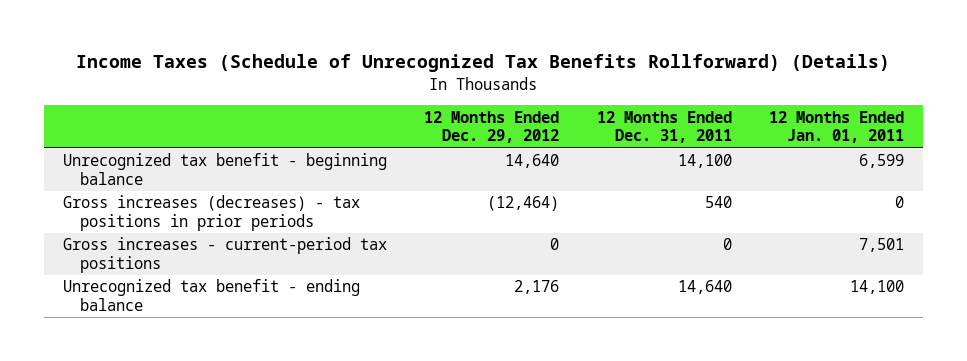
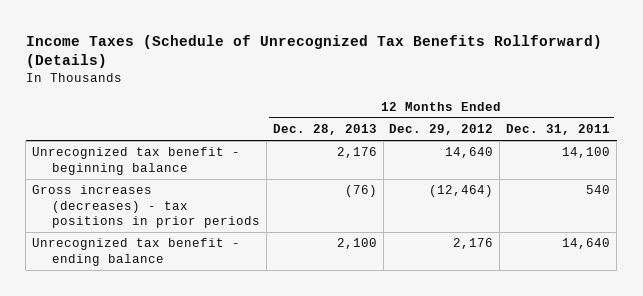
[769,110,905,144] 12 Months Ended Jan. 01, 2011 -> none
none -> [272,124,377,136] Dec. 28, 2013
[62,237,387,274] Gross increases - current-period tax positions -> none

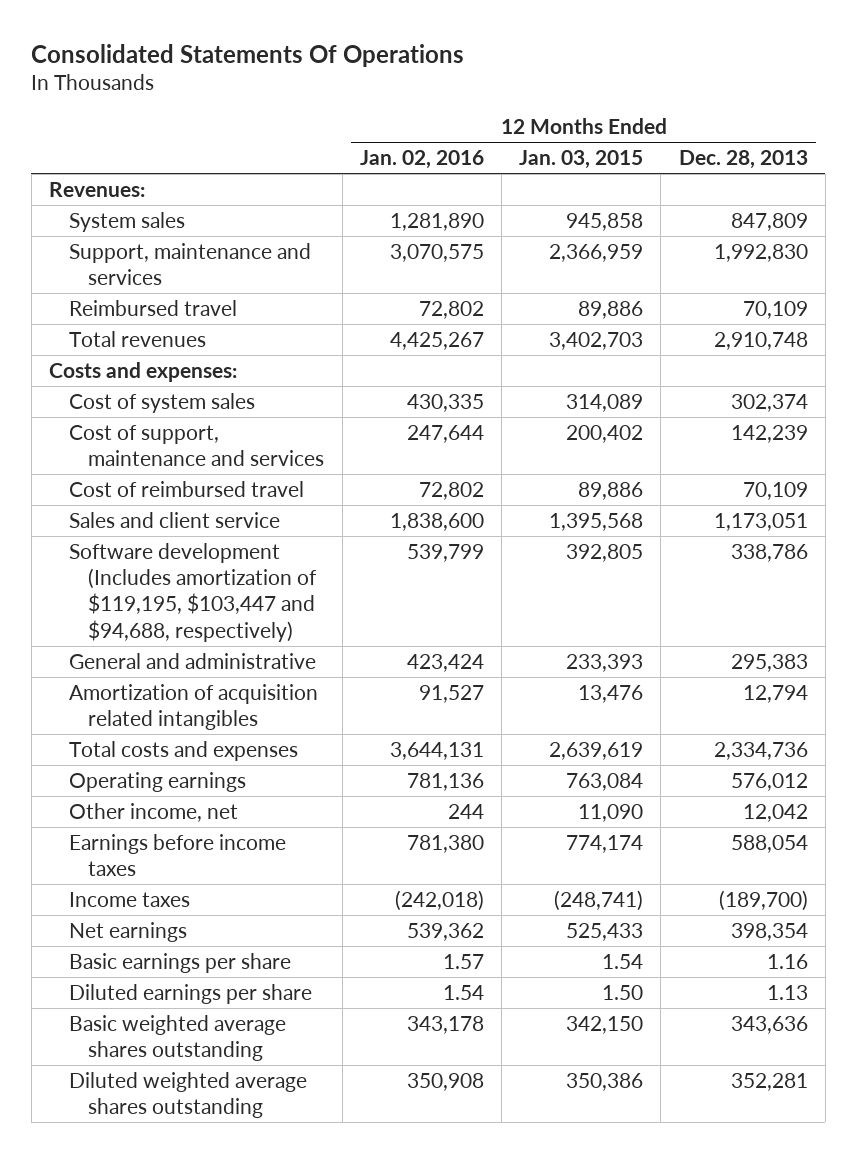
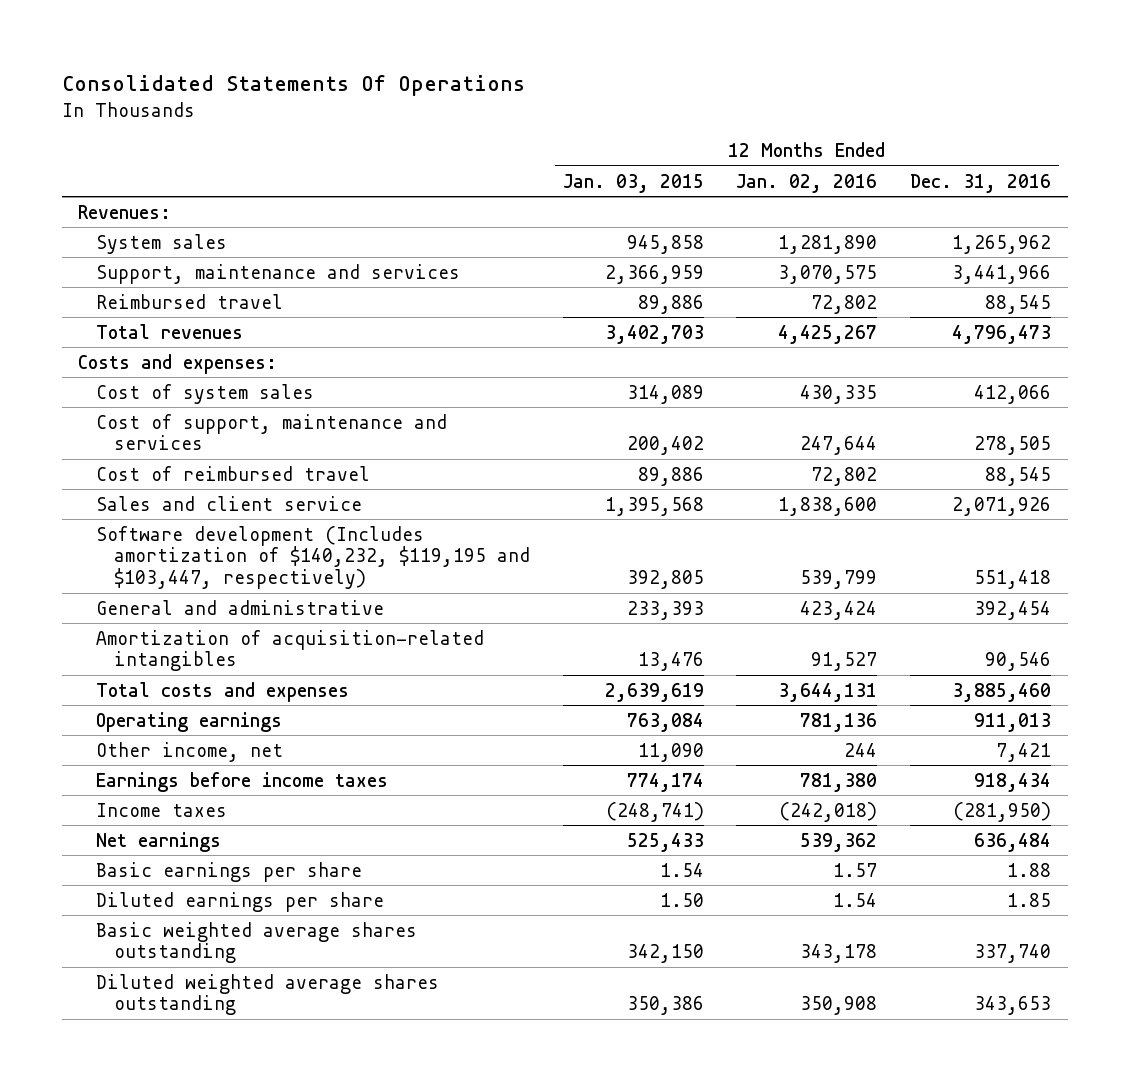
[678,150,808,170] Dec. 28, 2013 -> none
none -> [910,173,1052,193] Dec. 31, 2016
[68,542,318,642] Software development (Includes amortization of $119,195, $103,447 and $94,688, respectively) -> [96,525,530,590] Software development (Includes amortization of $140,232, $119,195 and $103,447, respectively)
[68,683,318,731] Amortization of acquisition related intangibles -> [96,629,485,672] Amortization of acquisition-related intangibles

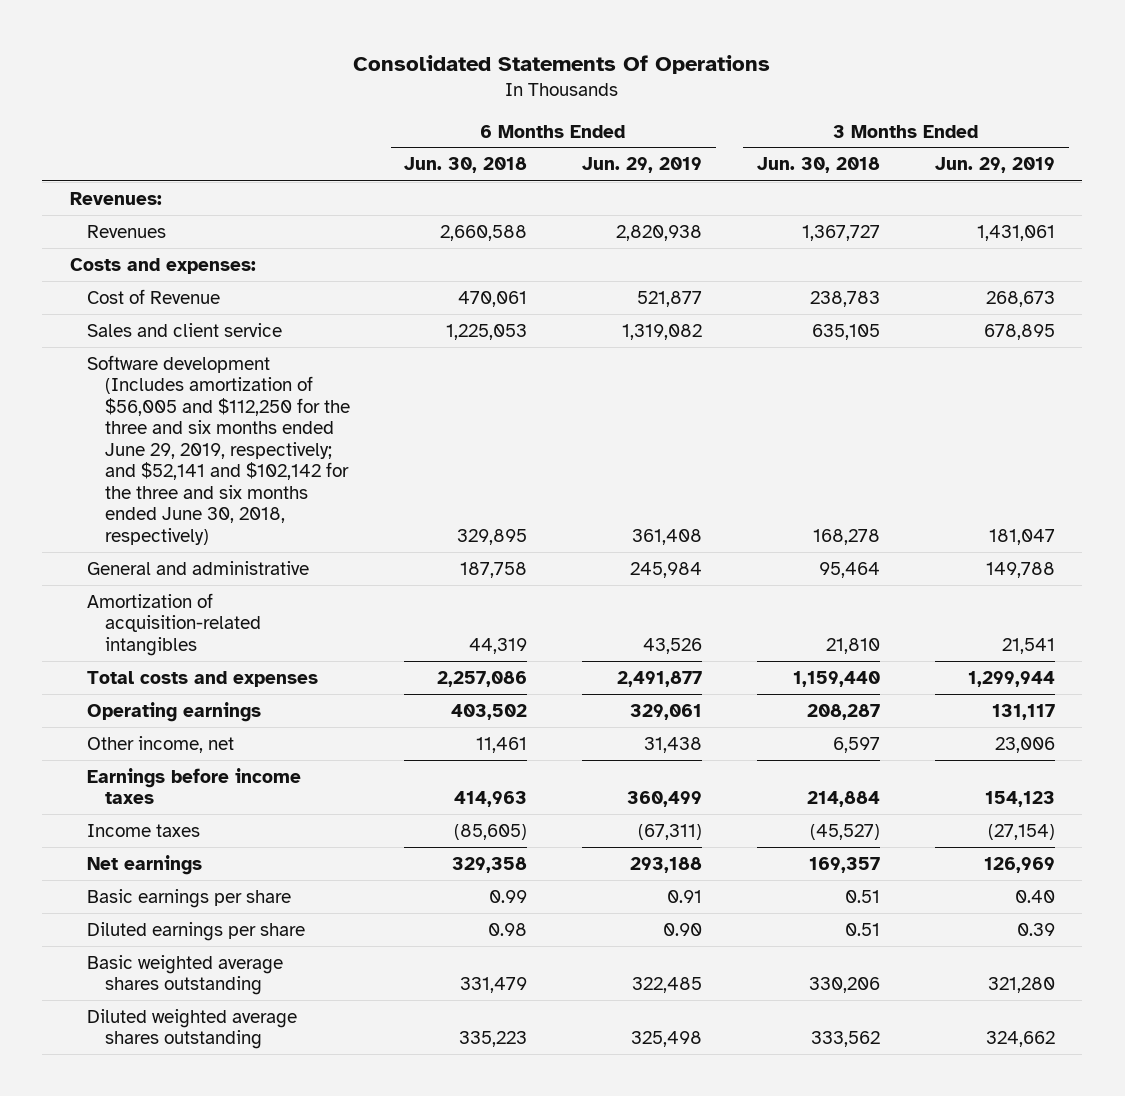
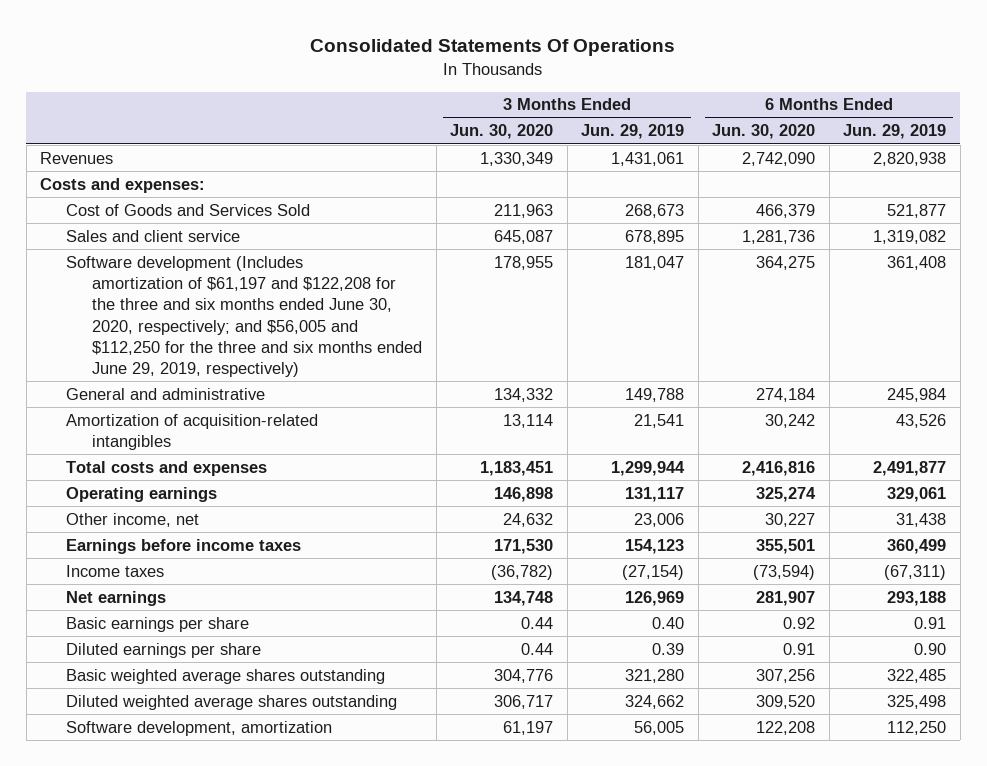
[404,157,528,174] Jun. 30, 2018 -> none
[757,157,881,174] Jun. 30, 2018 -> none
none -> [450,124,554,140] Jun. 30, 2020
none -> [712,124,816,140] Jun. 30, 2020
[69,191,162,205] Revenues: -> none
[87,288,221,304] Cost of Revenue -> [66,203,311,216] Cost of Goods and Services Sold
[87,354,350,545] Software development (Includes amortization of $56,005 and $112,250 for the three and six months ended June 29, 2019, respectively; and $52,141 and $102,142 for the three and six months ended June 30, 2018, respectively) -> [66,255,423,377] Software development (Includes amortization of $61,197 and $122,208 for the three and six months ended June 30, 2020, respectively; and $56,005 and $112,250 for the three and six months ended June 29, 2019, respectively)
none -> [66,720,333,736] Software development, amortization

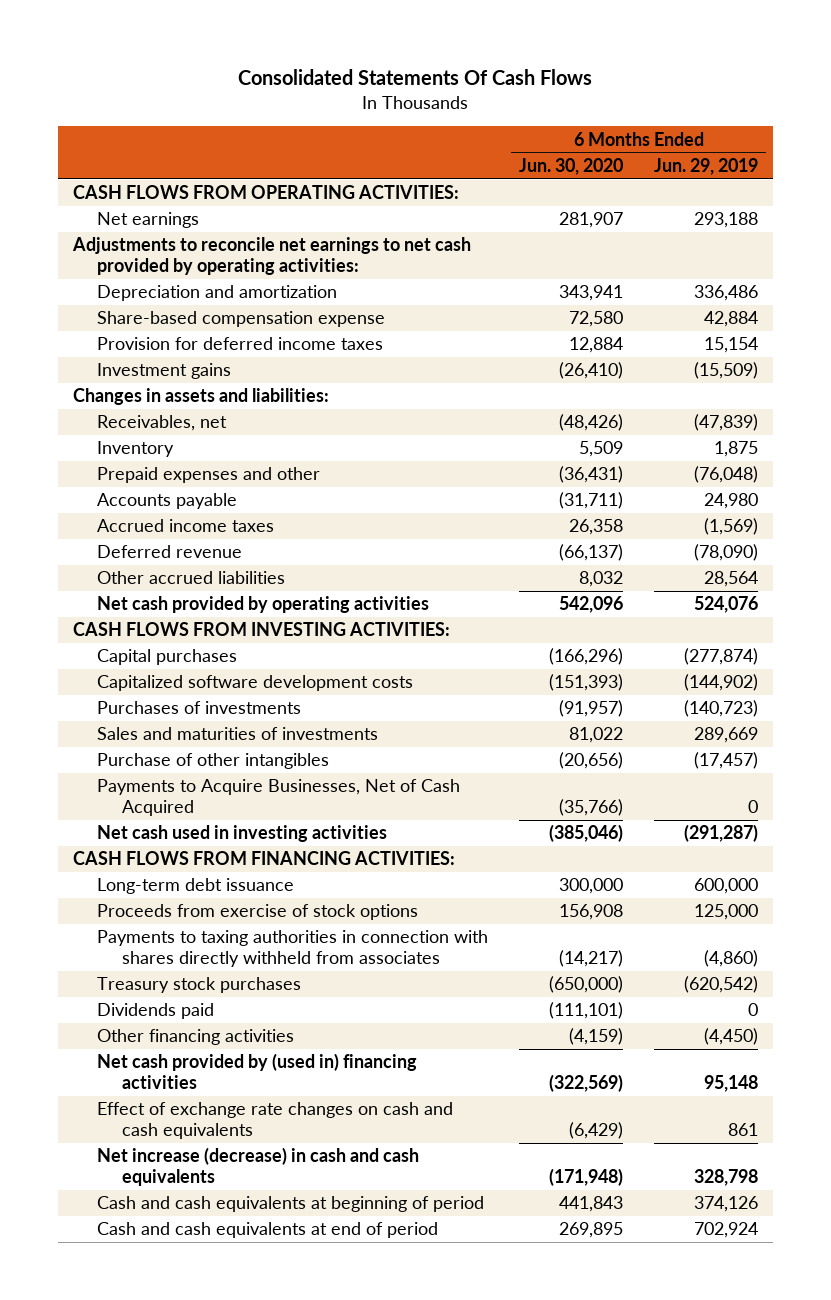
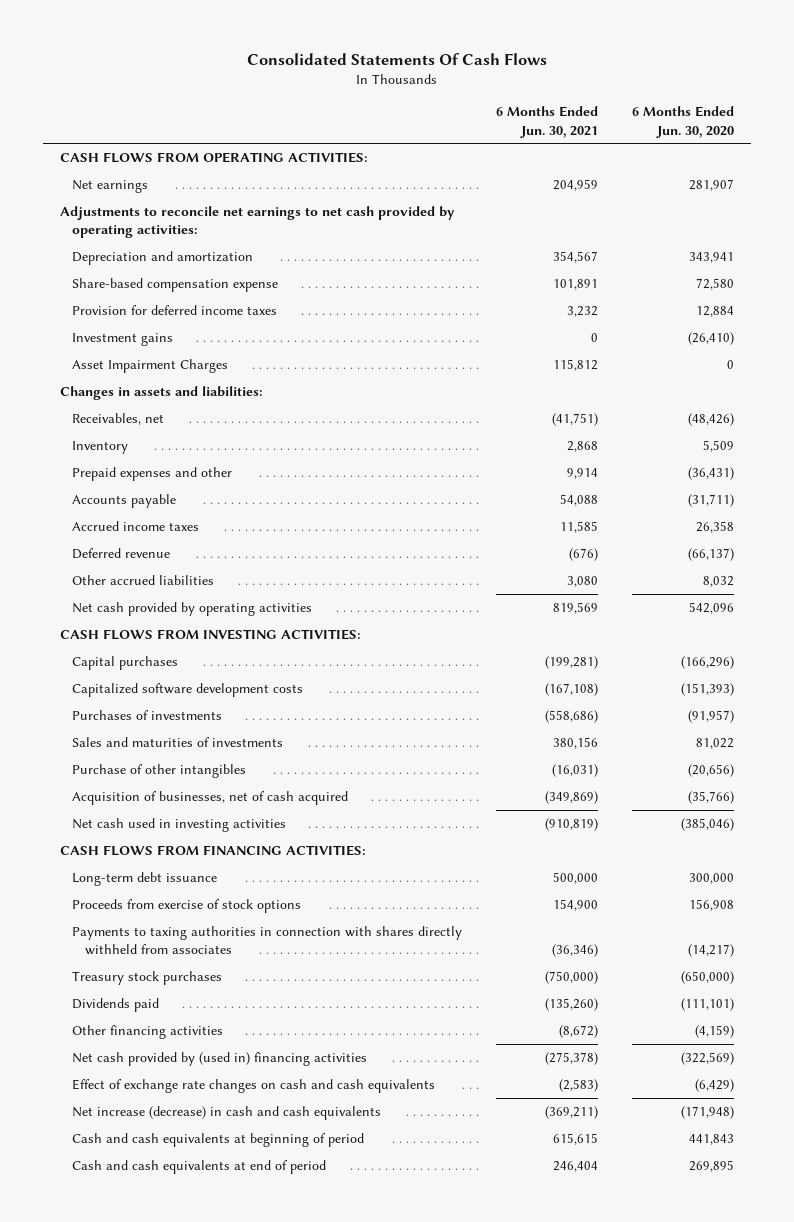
[653,157,758,175] Jun. 29, 2019 -> none
none -> [496,106,599,138] 6 Months Ended Jun. 30, 2021
none -> [72,358,229,373] Asset Impairment Charges
[97,779,461,817] Payments to Acquire Businesses, Net of Cash Acquired -> [72,790,349,805] Acquisition of businesses, net of cash acquired

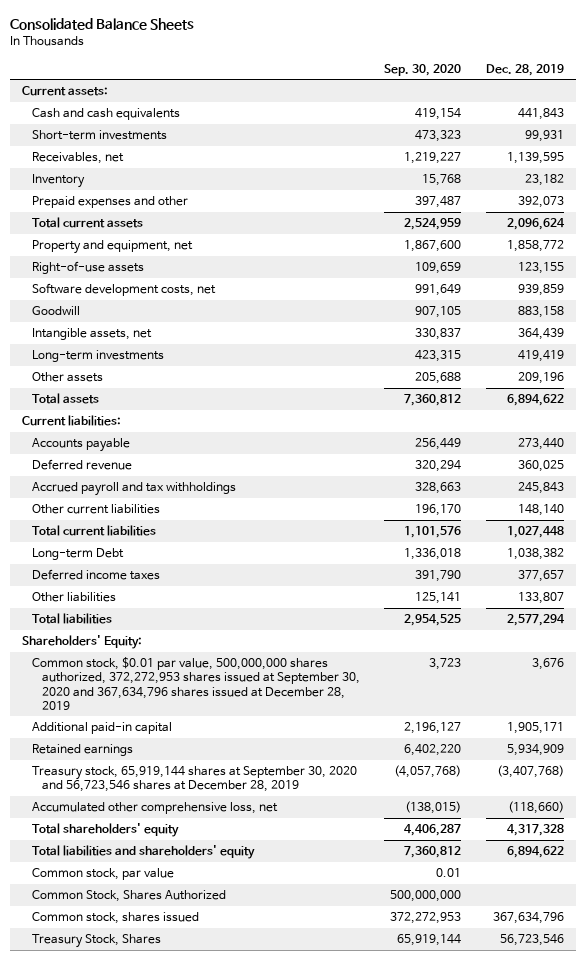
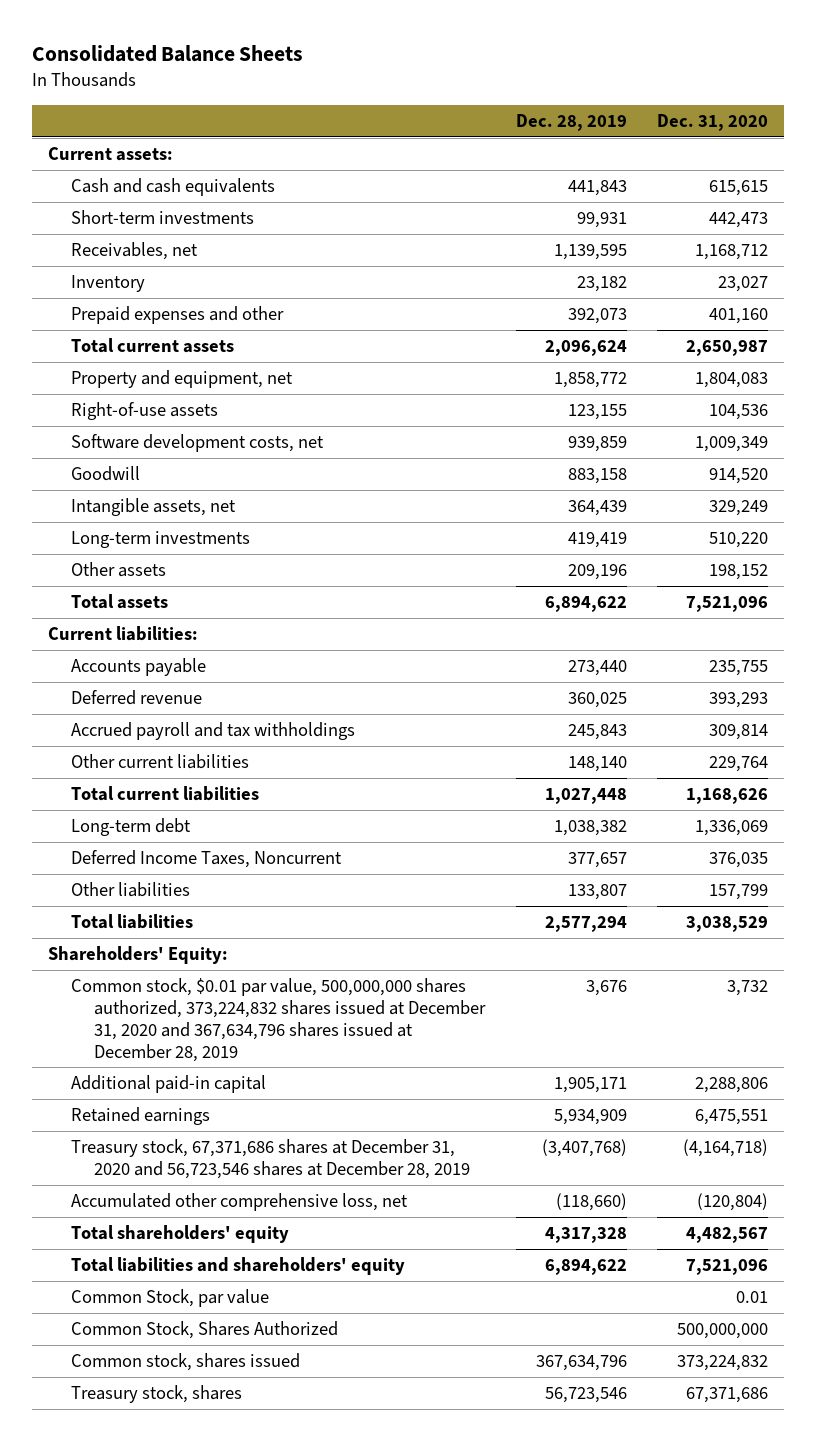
[384,63,462,76] Sep. 30, 2020 -> none
none -> [657,113,769,131] Dec. 31, 2020
[31,548,124,561] Long-term Debt -> [70,818,191,837] Long-term debt
[31,569,160,581] Deferred income taxes -> [70,850,342,869] Deferred Income Taxes, Noncurrent
[31,657,360,710] Common stock, $0.01 par value, 500,000,000 shares authorized, 372,272,953 shares issued at September 30, 2020 and 367,634,796 shares issued at December 28, 2019 -> [70,978,486,1062] Common stock, $0.01 par value, 500,000,000 shares authorized, 373,224,832 shares issued at December 31, 2020 and 367,634,796 shares issued at December 28, 2019
[31,766,357,793] Treasury stock, 65,919,144 shares at September 30, 2020 and 56,723,546 shares at December 28, 2019 -> [70,1139,470,1179] Treasury stock, 67,371,686 shares at December 31, 2020 and 56,723,546 shares at December 28, 2019
[31,868,174,881] Common stock, par value -> [70,1289,269,1308] Common Stock, par value
[31,934,161,949] Treasury Stock, Shares -> [70,1385,242,1404] Treasury stock, shares

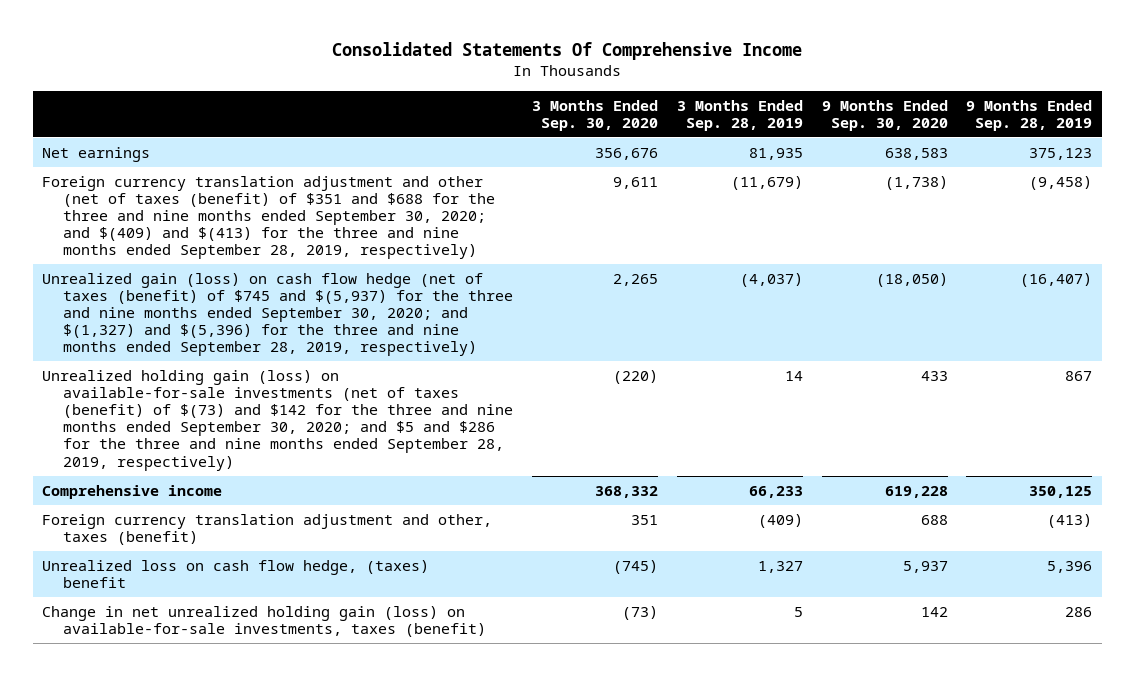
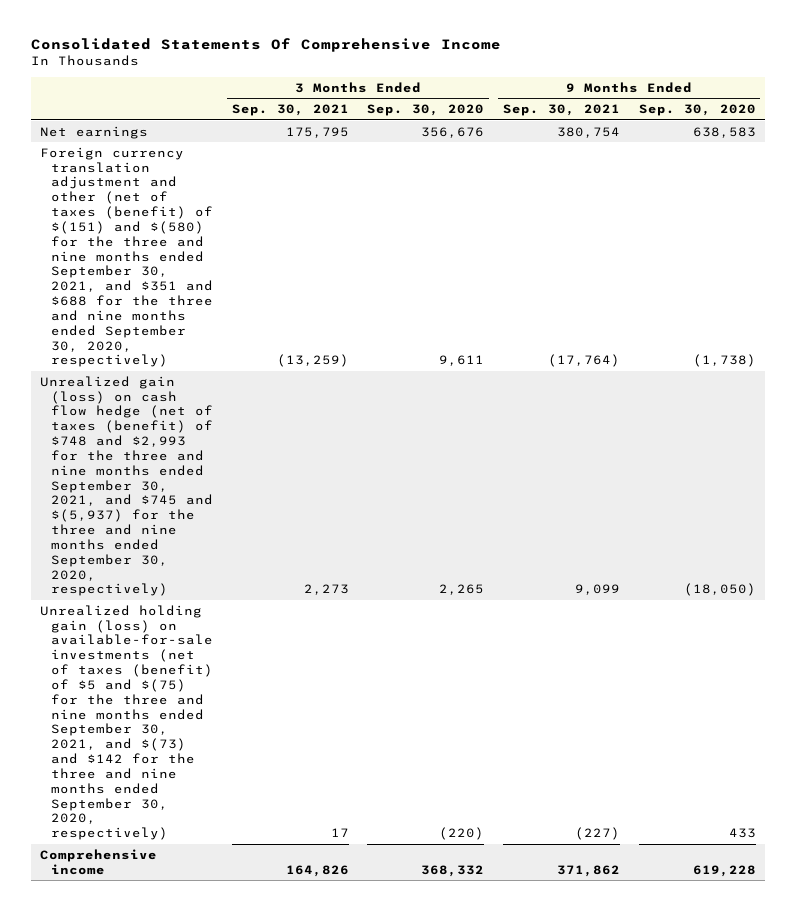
[676,99,803,131] 3 Months Ended Sep. 28, 2019 -> none
[966,99,1093,131] 9 Months Ended Sep. 28, 2019 -> none
none -> [231,104,349,117] Sep. 30, 2021
none -> [502,104,620,117] Sep. 30, 2021
[42,175,496,260] Foreign currency translation adjustment and other (net of taxes (benefit) of $351 and $688 for the three and nine months ended September 30, 2020; and $(409) and $(413) for the three and nine months ended September 28, 2019, respectively) -> [39,146,214,368] Foreign currency translation adjustment and other (net of taxes (benefit) of $(151) and $(580) for the three and nine months ended September 30, 2021, and $351 and $688 for the three and nine months ended September 30, 2020, respectively)
[42,272,514,357] Unrealized gain (loss) on cash flow hedge (net of taxes (benefit) of $745 and $(5,937) for the three and nine months ended September 30, 2020; and $(1,327) and $(5,396) for the three and nine months ended September 28, 2019, respectively) -> [39,375,214,597] Unrealized gain (loss) on cash flow hedge (net of taxes (benefit) of $748 and $2,993 for the three and nine months ended September 30, 2021, and $745 and $(5,937) for the three and nine months ended September 30, 2020, respectively)
[42,369,514,471] Unrealized holding gain (loss) on available-for-sale investments (net of taxes (benefit) of $(73) and $142 for the three and nine months ended September 30, 2020; and $5 and $286 for the three and nine months ended September 28, 2019, respectively) -> [39,604,214,841] Unrealized holding gain (loss) on available-for-sale investments (net of taxes (benefit) of $5 and $(75) for the three and nine months ended September 30, 2021, and $(73) and $142 for the three and nine months ended September 30, 2020, respectively)
[42,513,493,545] Foreign currency translation adjustment and other, taxes (benefit) -> none
[42,559,430,588] Unrealized loss on cash flow hedge, (taxes) benefit -> none
[42,605,487,637] Change in net unrealized holding gain (loss) on available-for-sale investments, taxes (benefit) -> none

